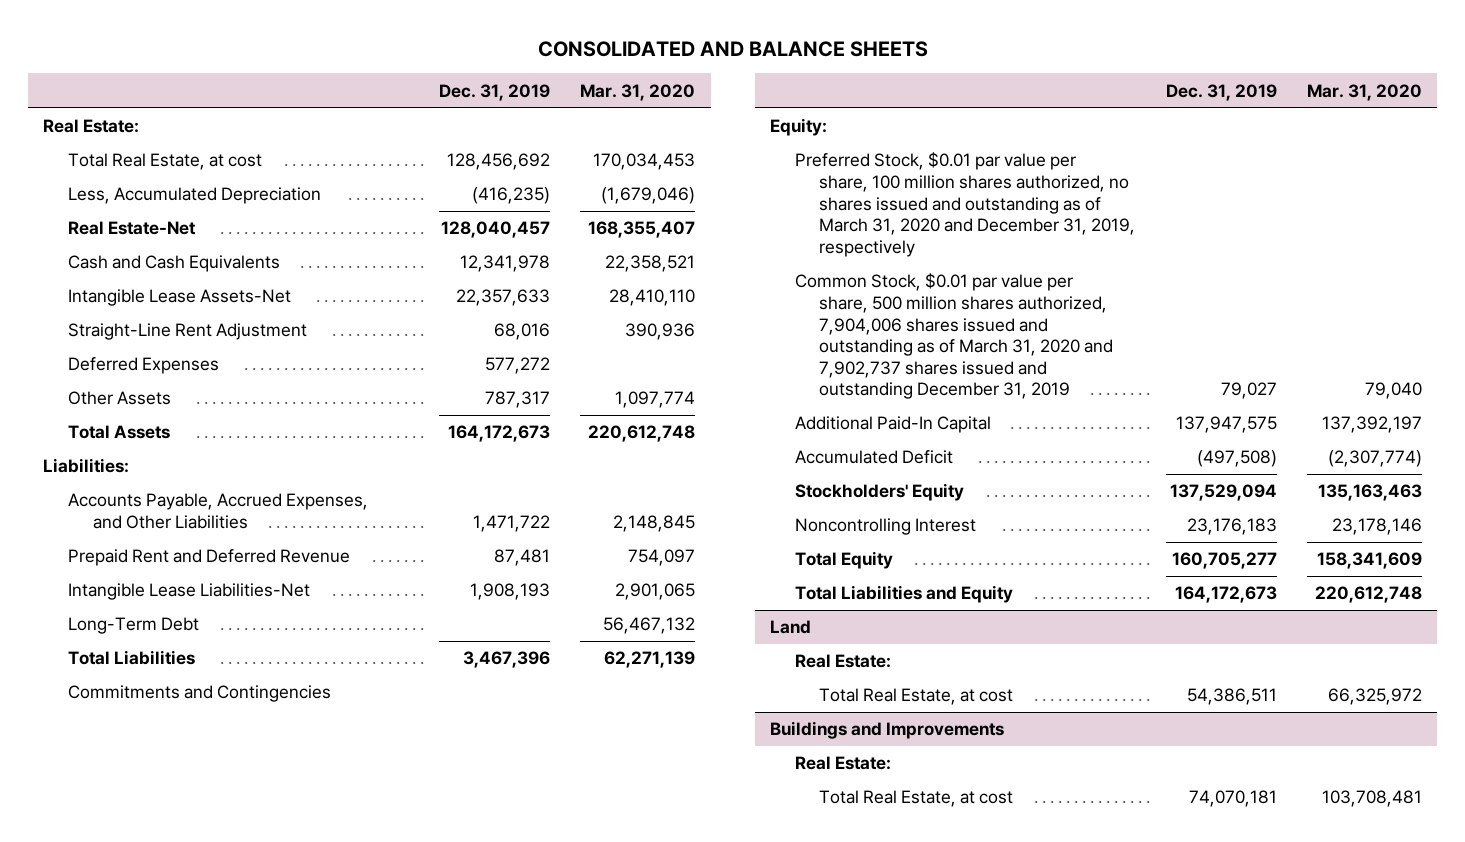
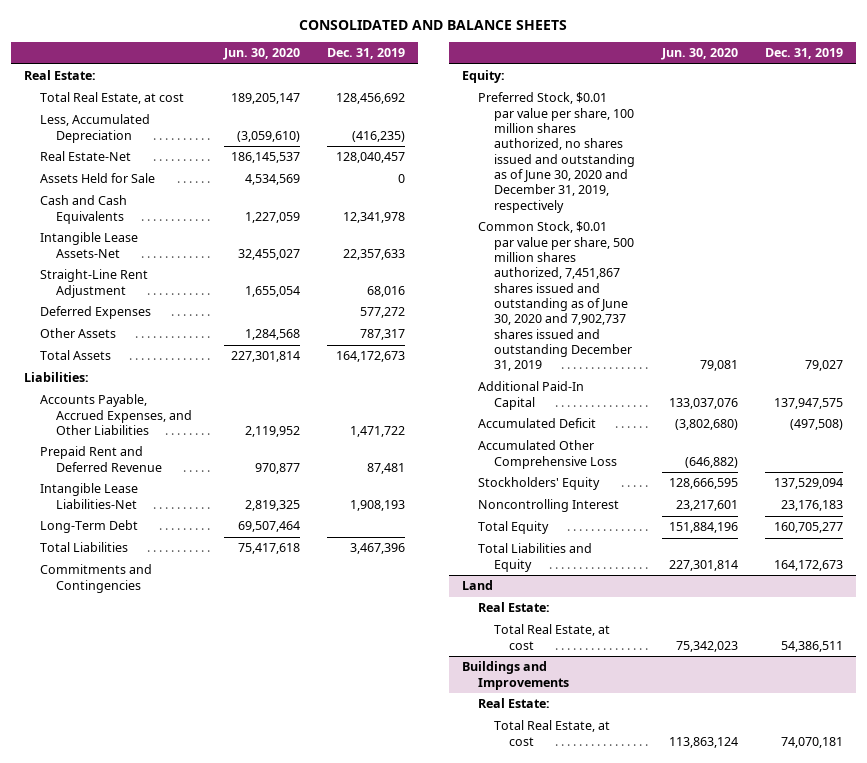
[580,83,696,101] Mar. 31, 2020 -> none
none -> [222,48,300,61] Jun. 30, 2020
none -> [39,173,155,184] Assets Held for Sale
[794,152,1136,257] Preferred Stock, $0.01 par value per share, 100 million shares authorized, no shares issued and outstanding as of March 31, 2020 and December 31, 2019, respectively -> [478,92,635,213] Preferred Stock, $0.01 par value per share, 100 million shares authorized, no shares issued and outstanding as of June 30, 2020 and December 31, 2019, respectively
[794,273,1114,400] Common Stock, $0.01 par value per share, 500 million shares authorized, 7,904,006 shares issued and outstanding as of March 31, 2020 and 7,902,737 shares issued and outstanding December 31, 2019 -> [478,221,634,372] Common Stock, $0.01 par value per share, 500 million shares authorized, 7,451,867 shares issued and outstanding as of June 30, 2020 and 7,902,737 shares issued and outstanding December 31, 2019
none -> [478,440,617,469] Accumulated Other Comprehensive Loss

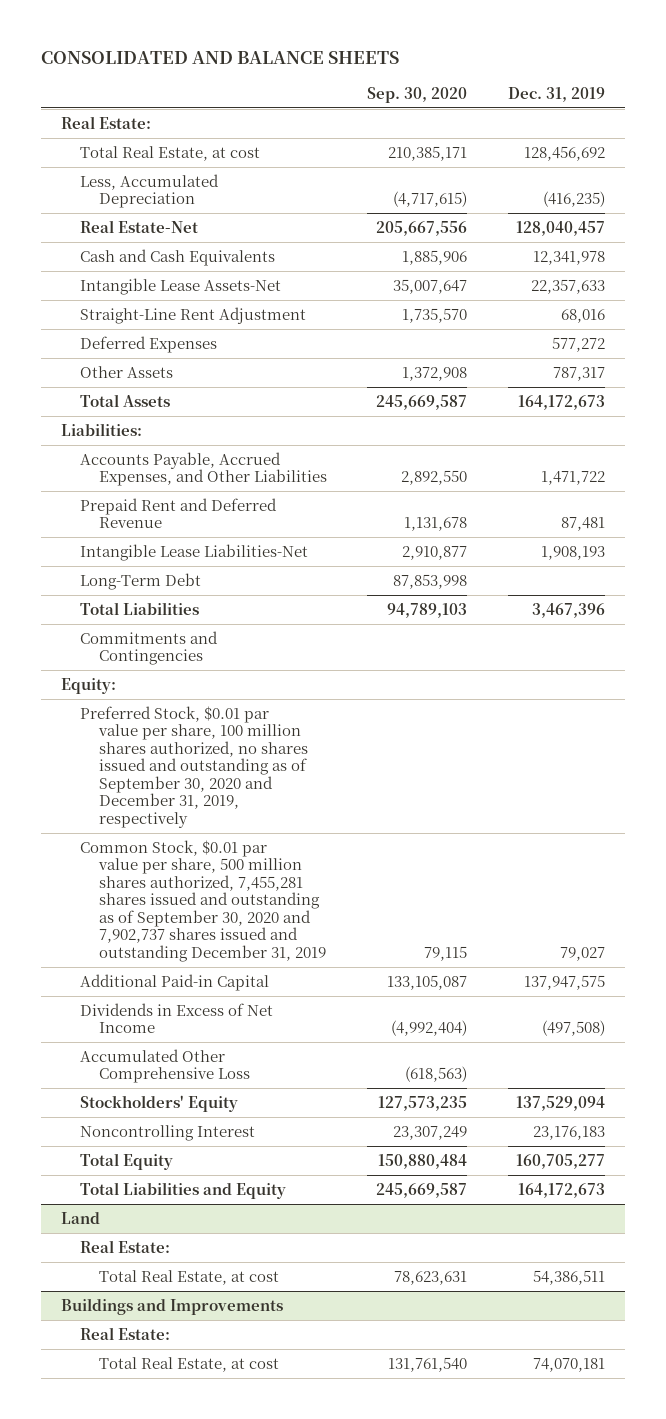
[222,48,300,61] Jun. 30, 2020 -> none
none -> [367,86,468,103] Sep. 30, 2020
[39,173,155,184] Assets Held for Sale -> none
[478,92,635,213] Preferred Stock, $0.01 par value per share, 100 million shares authorized, no shares issued and outstanding as of June 30, 2020 and December 31, 2019, respectively -> [80,705,309,828] Preferred Stock, $0.01 par value per share, 100 million shares authorized, no shares issued and outstanding as of September 30, 2020 and December 31, 2019, respectively
[478,221,634,372] Common Stock, $0.01 par value per share, 500 million shares authorized, 7,451,867 shares issued and outstanding as of June 30, 2020 and 7,902,737 shares issued and outstanding December 31, 2019 -> [80,839,327,962] Common Stock, $0.01 par value per share, 500 million shares authorized, 7,455,281 shares issued and outstanding as of September 30, 2020 and 7,902,737 shares issued and outstanding December 31, 2019
[478,381,585,410] Additional Paid-In Capital -> [80,973,270,991] Additional Paid-in Capital
[478,418,597,429] Accumulated Deficit -> [80,1002,274,1034] Dividends in Excess of Net Income

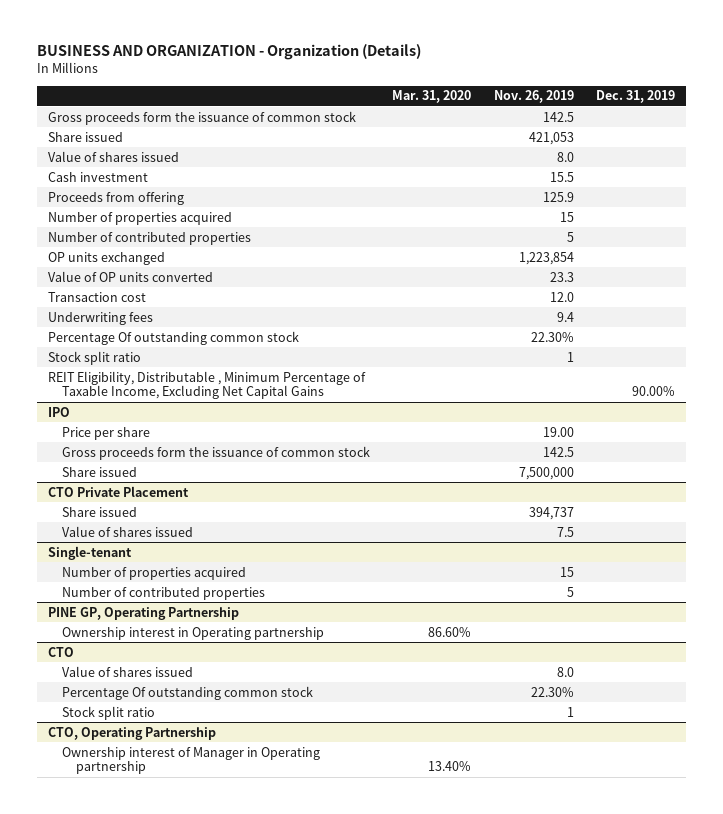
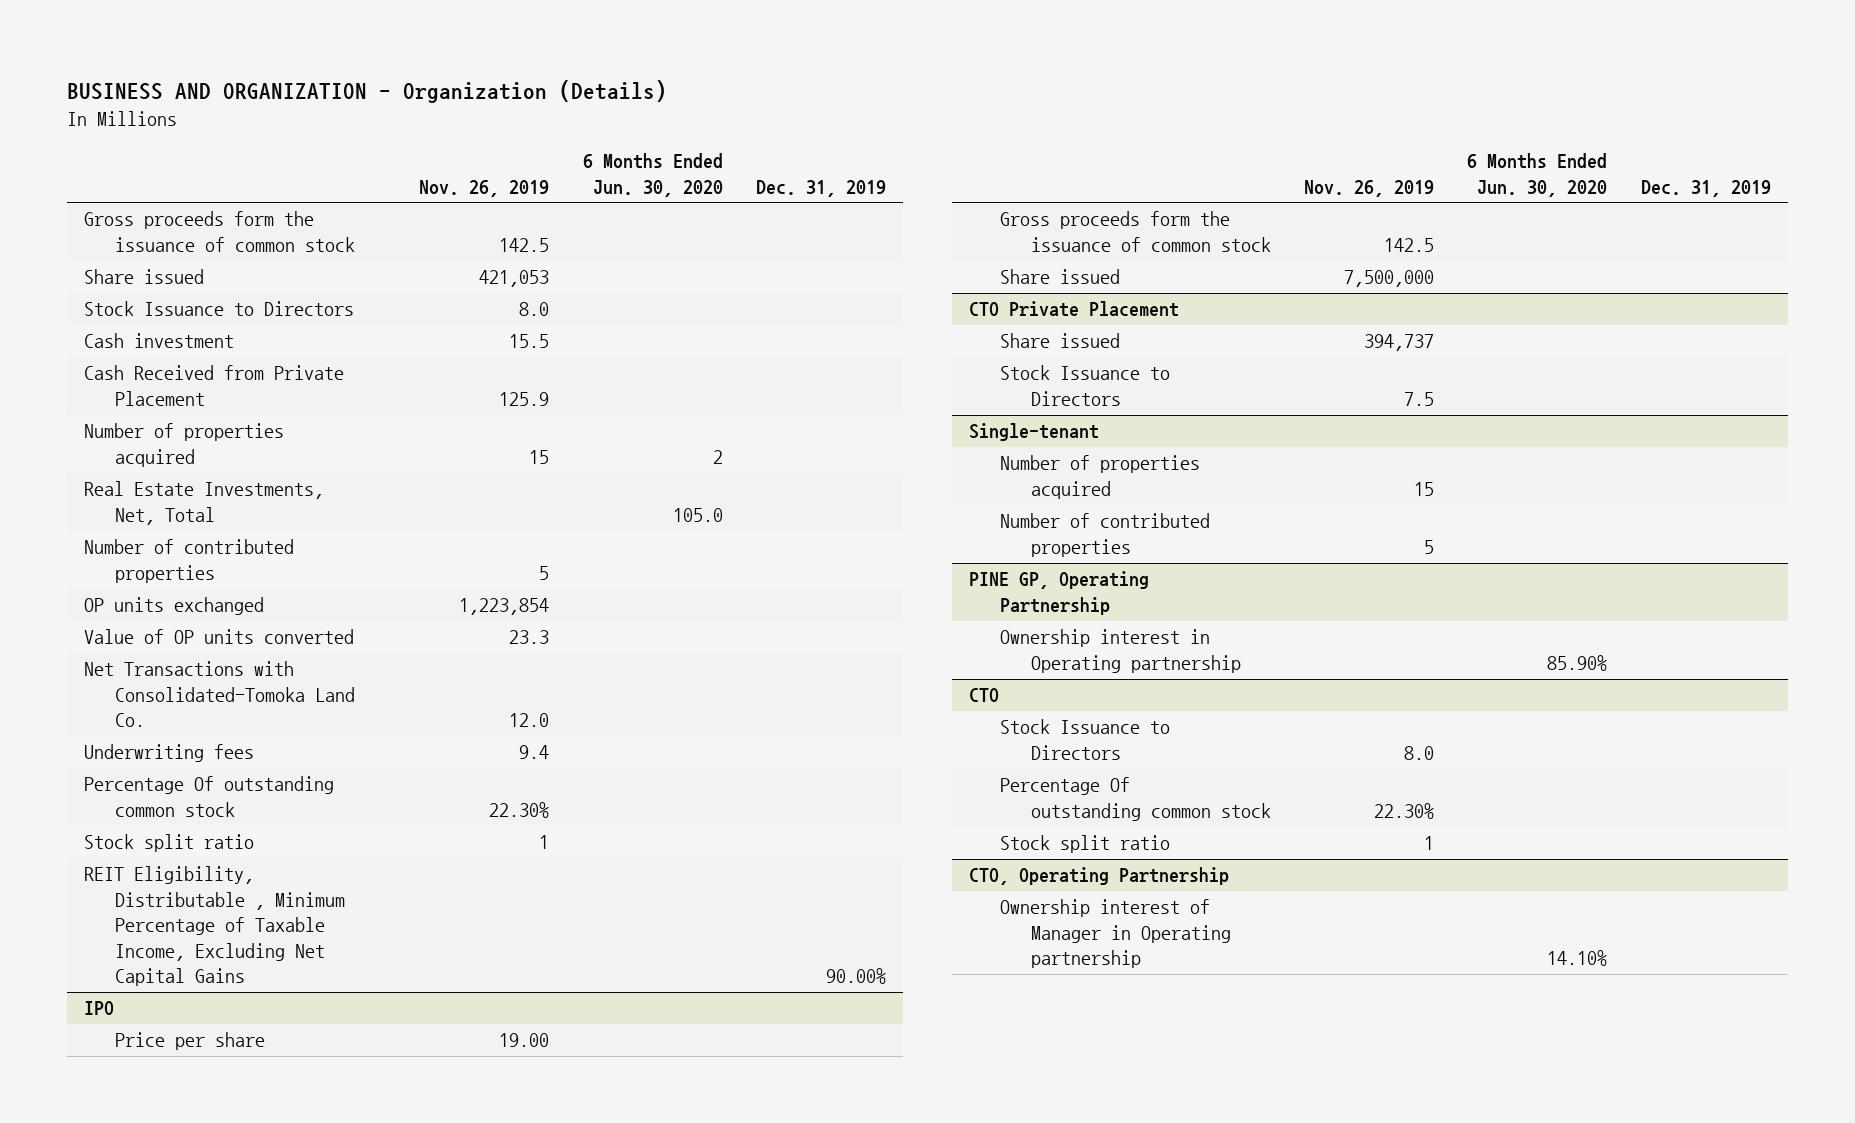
[392,90,472,104] Mar. 31, 2020 -> none
none -> [582,153,723,197] 6 Months Ended Jun. 30, 2020
[48,150,180,162] Value of shares issued -> [84,301,355,317] Stock Issuance to Directors
[48,191,185,205] Proceeds from offering -> [84,365,345,406] Cash Received from Private Placement
none -> [84,481,325,525] Real Estate Investments, Net, Total
[48,291,147,302] Transaction cost -> [84,661,355,728] Net Transactions with Consolidated-Tomoka Land Co.
[61,525,193,537] Value of shares issued -> [999,365,1170,406] Stock Issuance to Directors
[61,665,193,677] Value of shares issued -> [999,719,1170,760] Stock Issuance to Directors

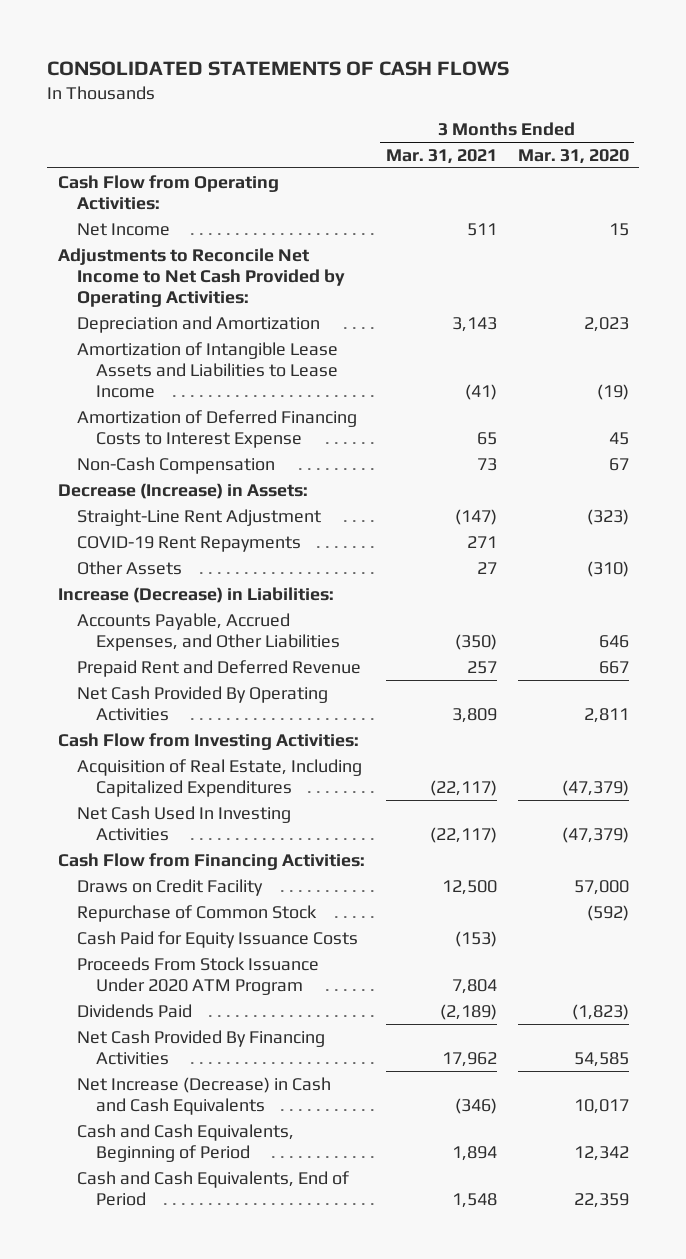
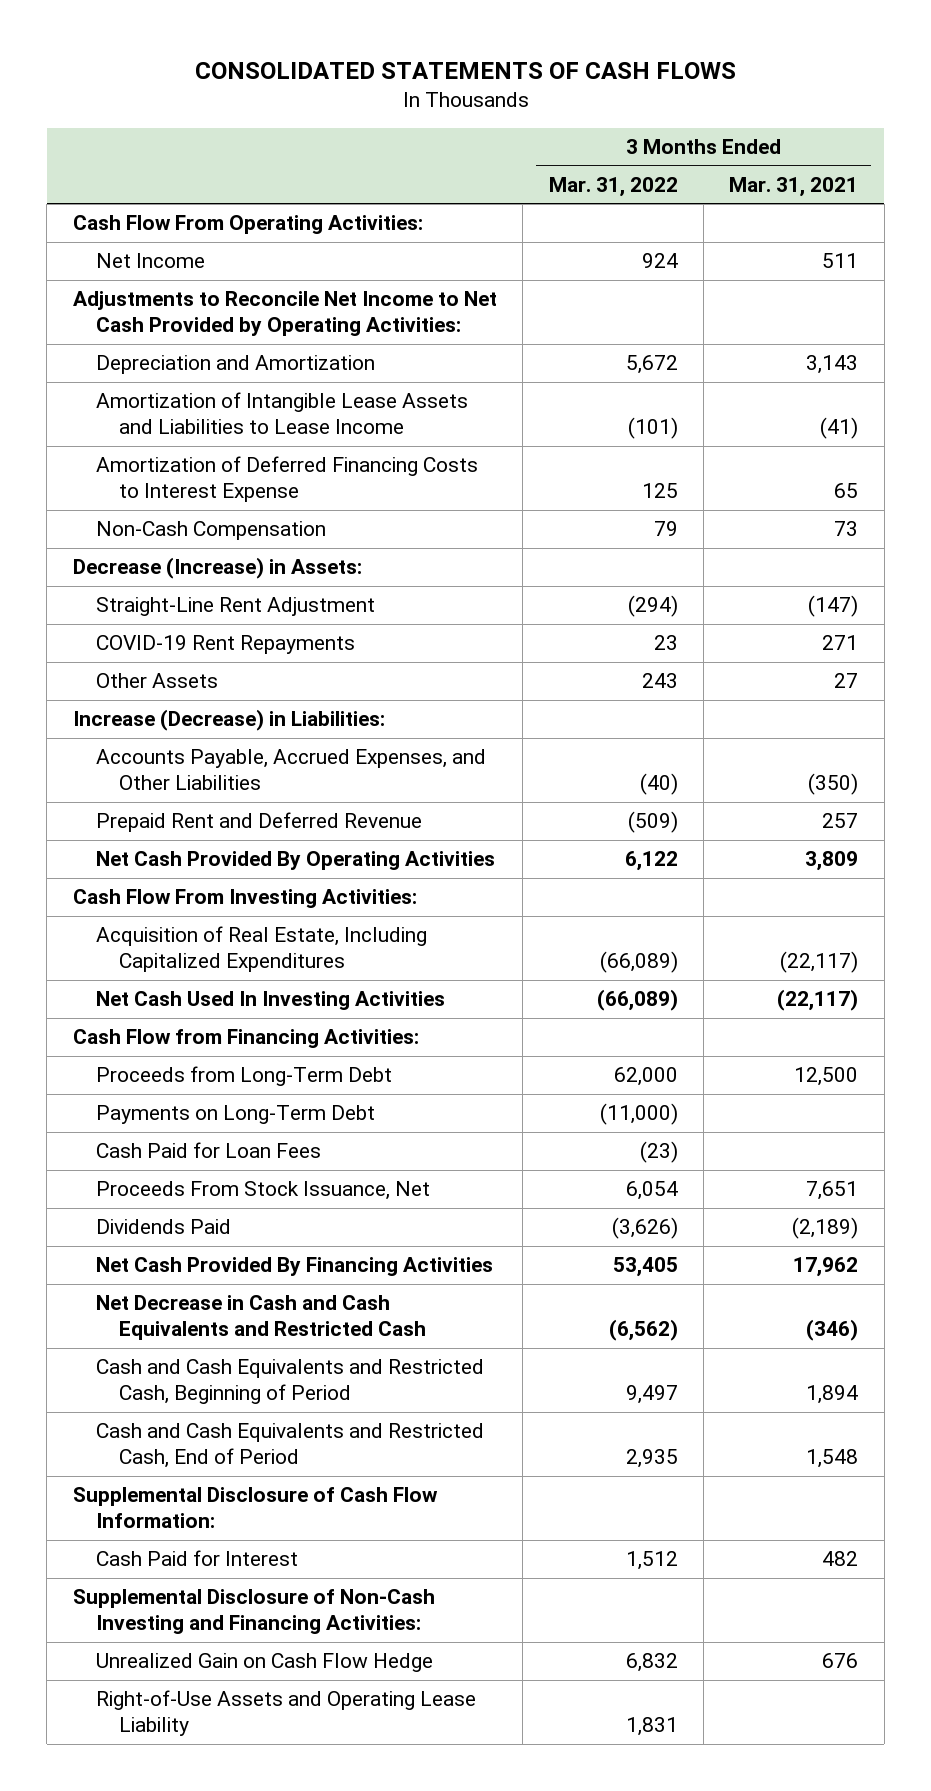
[517,148,629,164] Mar. 31, 2020 -> none
none -> [548,176,678,197] Mar. 31, 2022
[57,174,279,210] Cash Flow from Operating Activities: -> [72,215,423,235] Cash Flow From Operating Activities:
[57,732,359,750] Cash Flow from Investing Activities: -> [72,889,417,909] Cash Flow From Investing Activities:
[76,904,317,922] Repurchase of Common Stock -> none
[76,930,358,948] Cash Paid for Equity Issuance Costs -> none
[76,878,263,896] Draws on Credit Facility -> [95,1066,392,1087] Proceeds from Long-Term Debt
none -> [95,1105,375,1125] Payments on Long-Term Debt
none -> [95,1142,321,1159] Cash Paid for Loan Fees
[76,956,319,995] Proceeds From Stock Issuance Under 2020 ATM Program -> [95,1181,430,1201] Proceeds From Stock Issuance, Net
[451,978,497,994] 7,804 -> [806,1181,859,1201] 7,651
[76,1076,331,1115] Net Increase (Decrease) in Cash and Cash Equivalents -> [95,1295,426,1341] Net Decrease in Cash and Cash Equivalents and Restricted Cash
[76,1123,294,1162] Cash and Cash Equivalents, Beginning of Period -> [95,1359,484,1405] Cash and Cash Equivalents and Restricted Cash, Beginning of Period
[76,1170,349,1206] Cash and Cash Equivalents, End of Period -> [95,1423,484,1469] Cash and Cash Equivalents and Restricted Cash, End of Period
none -> [72,1487,438,1529] Supplemental Disclosure of Cash Flow Information:
none -> [95,1550,298,1567] Cash Paid for Interest
none -> [72,1589,435,1635] Supplemental Disclosure of Non-Cash Investing and Financing Activities:
none -> [95,1653,433,1673] Unrealized Gain on Cash Flow Hedge
none -> [95,1690,476,1737] Right-of-Use Assets and Operating Lease Liability

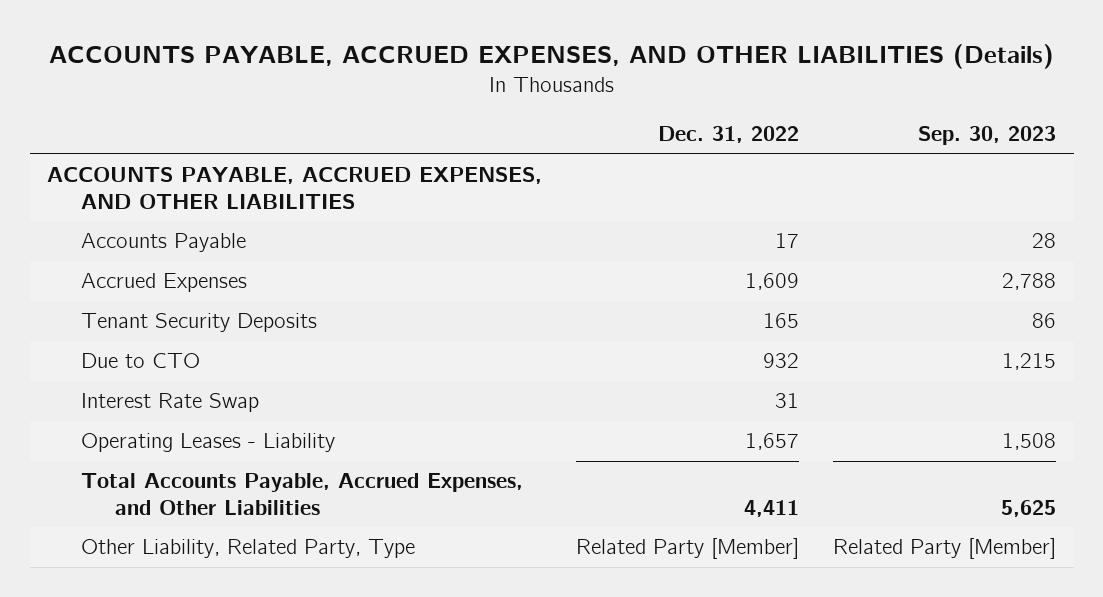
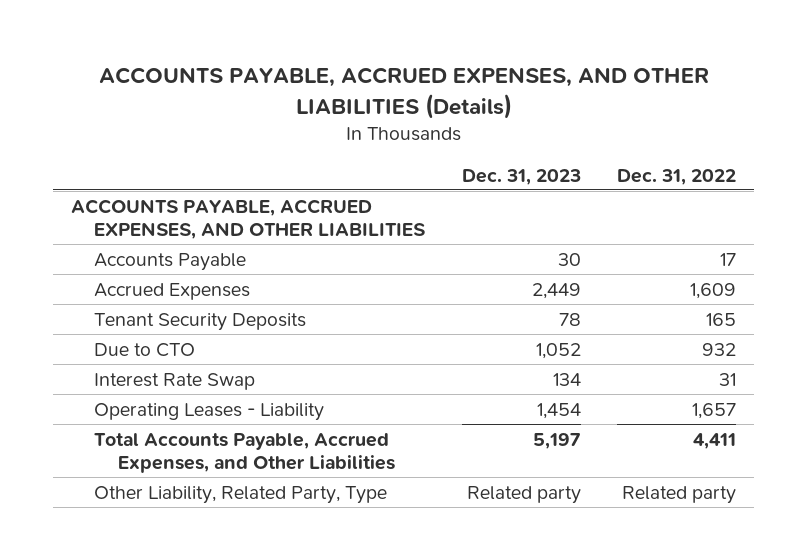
[918,126,1057,146] Sep. 30, 2023 -> none
none -> [461,168,581,185] Dec. 31, 2023
[576,538,800,560] Related Party [Member] -> [622,485,737,504] Related party

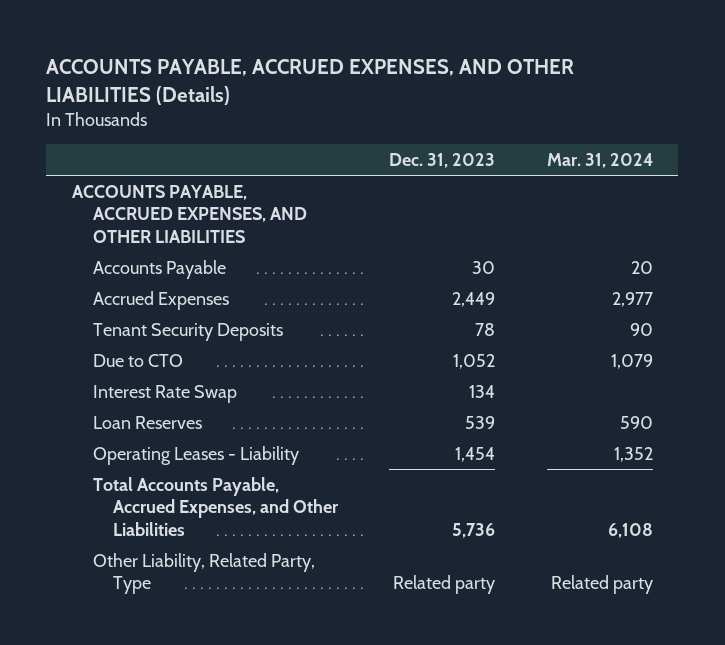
[617,168,737,185] Dec. 31, 2022 -> none
none -> [546,152,653,168] Mar. 31, 2024
none -> [92,415,202,429] Loan Reserves
[532,432,581,449] 5,197 -> [452,522,496,538] 5,736

